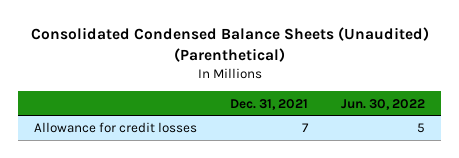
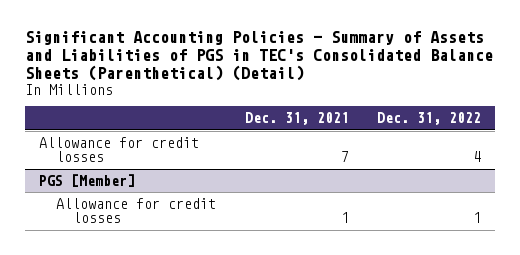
[30,26,429,62] Consolidated Condensed Balance Sheets (Unaudited) (Parenthetical) -> [24,30,493,82] Significant Accounting Policies - Summary of Assets and Liabilities of PGS in TEC's Consolidated Balance Sheets (Parenthetical) (Detail)
[340,98,425,110] Jun. 30, 2022 -> none
none -> [377,112,482,126] Dec. 31, 2022
none -> [39,174,136,188] PGS [Member]
none -> [56,198,217,224] Allowance for credit losses

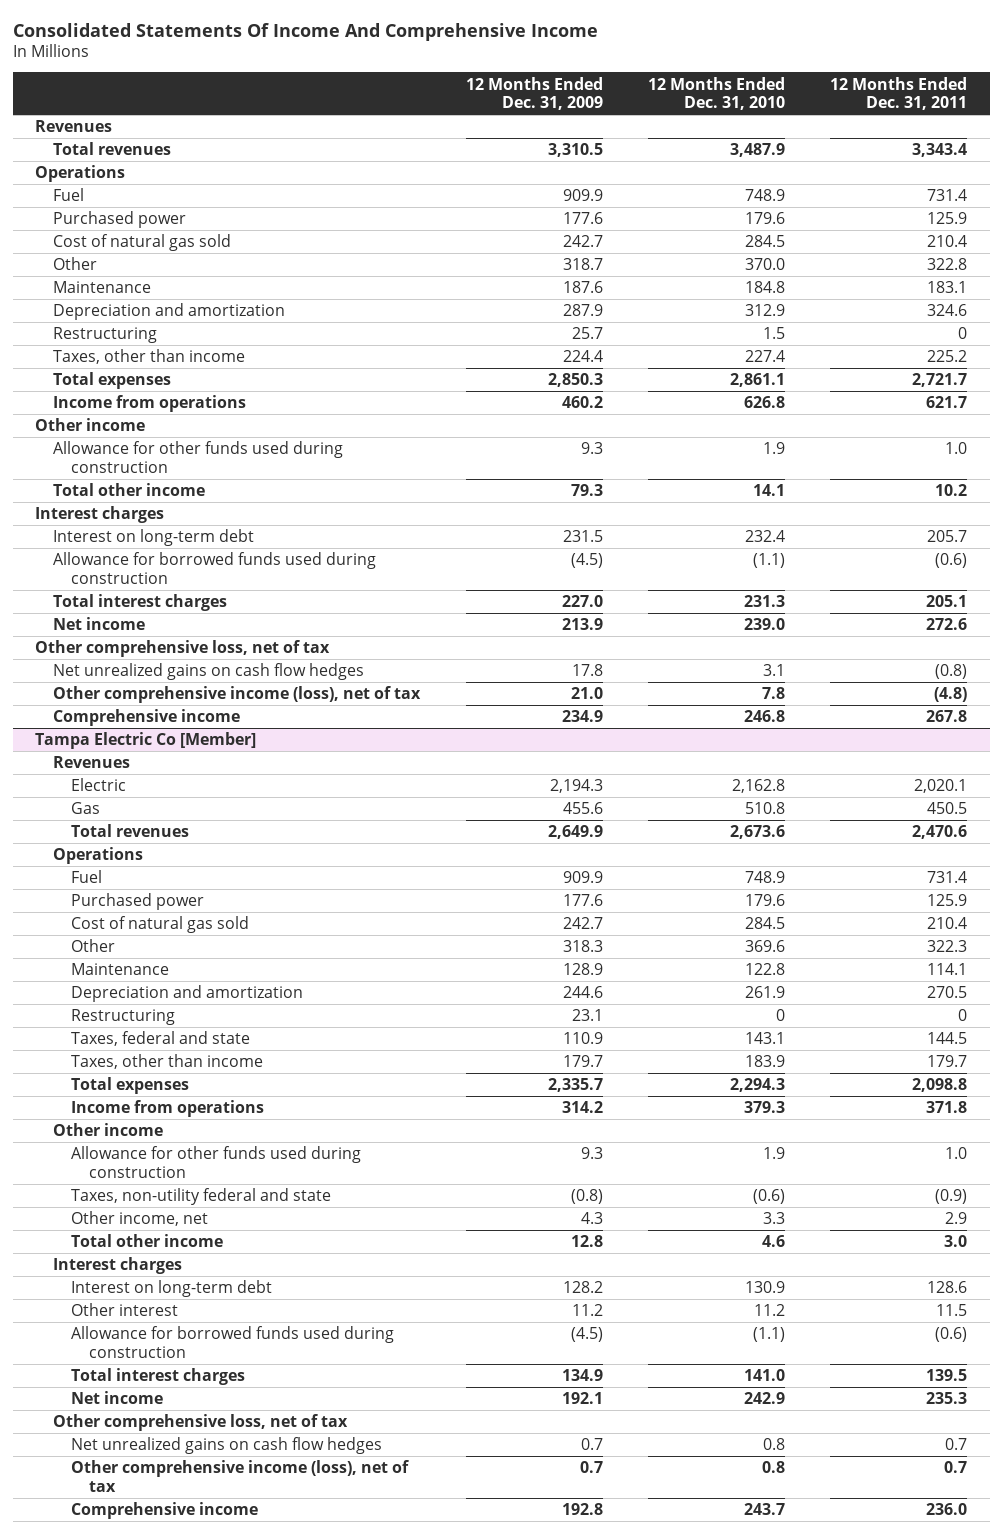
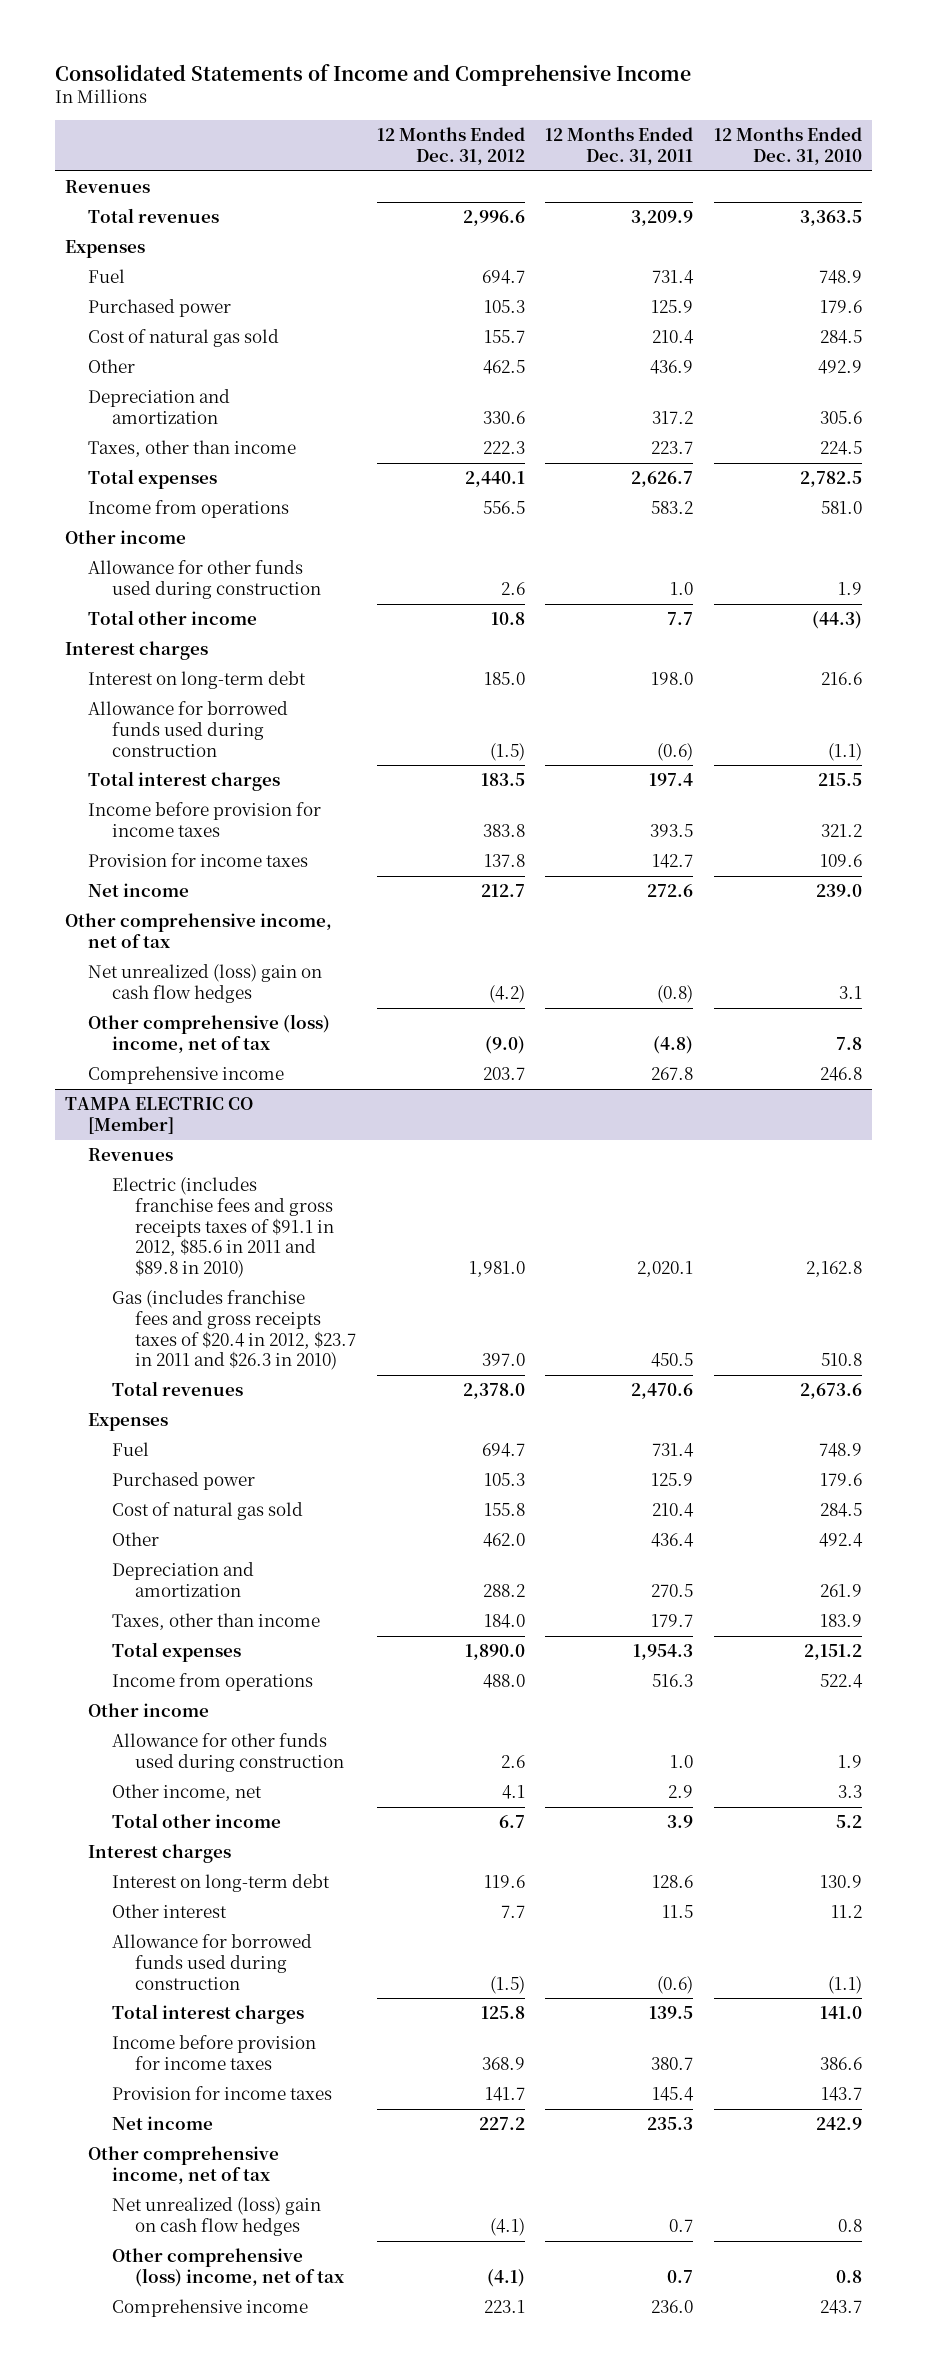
[12,22,598,41] Consolidated Statements Of Income And Comprehensive Income -> [54,63,691,86] Consolidated Statements of Income and Comprehensive Income
[465,76,603,110] 12 Months Ended Dec. 31, 2009 -> none
none -> [376,127,525,165] 12 Months Ended Dec. 31, 2012
[35,165,126,183] Operations -> none
[729,143,785,158] 3,487.9 -> [799,210,862,227] 3,363.5
[912,143,968,158] 3,343.4 -> [631,210,694,227] 3,209.9
none -> [64,240,145,259] Expenses
[53,281,152,294] Maintenance -> none
[53,327,158,344] Restructuring -> none
[744,258,785,271] 370.0 -> [817,360,862,375] 492.9
[927,258,968,271] 322.8 -> [650,360,694,375] 436.9
[744,304,785,317] 312.9 -> [819,410,862,424] 305.6
[927,304,968,317] 324.6 -> [652,410,694,424] 317.2
[744,350,785,363] 227.4 -> [819,441,862,456] 224.5
[927,350,968,363] 225.2 -> [651,441,694,455] 223.7
[729,373,785,388] 2,861.1 -> [799,471,862,488] 2,782.5
[912,373,968,388] 2,721.7 -> [631,471,694,488] 2,626.7
[743,396,785,409] 626.8 -> [820,501,862,515] 581.0
[926,396,968,409] 621.7 -> [651,501,694,515] 583.2
[752,484,785,497] 14.1 -> [811,611,862,630] (44.3)
[935,484,968,497] 10.2 -> [667,612,694,626] 7.7
[744,530,785,543] 232.4 -> [820,672,862,686] 216.6
[927,530,968,543] 205.7 -> [651,672,694,686] 198.0
[743,595,785,608] 231.3 -> [817,773,862,787] 215.5
[926,595,968,608] 205.1 -> [649,773,694,787] 197.4
none -> [88,802,322,837] Income before provision for income taxes
none -> [88,853,309,868] Provision for income taxes
[35,640,331,658] Other comprehensive loss, net of tax -> [64,913,332,948] Other comprehensive income, net of tax
[53,663,365,681] Net unrealized gains on cash flow hedges -> [88,964,323,1003] Net unrealized (loss) gain on cash flow hedges
[53,686,422,704] Other comprehensive income (loss), net of tax -> [88,1014,331,1053] Other comprehensive (loss) income, net of tax
[35,732,257,750] Tampa Electric Co [Member] -> [64,1097,253,1134] TAMPA ELECTRIC CO [Member]
[71,778,127,792] Electric -> [111,1177,335,1279] Electric (includes franchise fees and gross receipts taxes of $91.1 in 2012, $85.6 in 2011 and $89.8 in 2010)
[71,802,101,815] Gas -> [111,1290,357,1371] Gas (includes franchise fees and gross receipts taxes of $20.4 in 2012, $23.7 in 2011 and $26.3 in 2010)
[53,847,144,865] Operations -> none
none -> [88,1413,169,1432] Expenses
[71,963,170,976] Maintenance -> none
[744,940,785,953] 369.6 -> [818,1533,863,1548] 492.4
[927,940,968,953] 322.3 -> [651,1533,695,1548] 436.4
[71,1009,176,1026] Restructuring -> none
[71,1031,251,1047] Taxes, federal and state -> none
[729,1078,785,1093] 2,294.3 -> [803,1644,862,1661] 2,151.2
[912,1078,968,1093] 2,098.8 -> [633,1644,694,1661] 1,954.3
[743,1101,785,1114] 379.3 -> [819,1674,863,1689] 522.4
[926,1101,968,1114] 371.8 -> [652,1674,694,1688] 516.3
[71,1188,332,1206] Taxes, non-utility federal and state -> none
[761,1235,785,1248] 4.6 -> [835,1815,862,1829] 5.2
[944,1235,968,1248] 3.0 -> [667,1815,694,1829] 3.9
none -> [111,2035,316,2070] Income before provision for income taxes
none -> [111,2086,332,2101] Provision for income taxes
[53,1414,349,1432] Other comprehensive loss, net of tax -> [88,2146,280,2184] Other comprehensive income, net of tax
[71,1437,383,1455] Net unrealized gains on cash flow hedges -> [111,2197,321,2236] Net unrealized (loss) gain on cash flow hedges
[71,1460,410,1492] Other comprehensive income (loss), net of tax -> [111,2248,345,2287] Other comprehensive (loss) income, net of tax

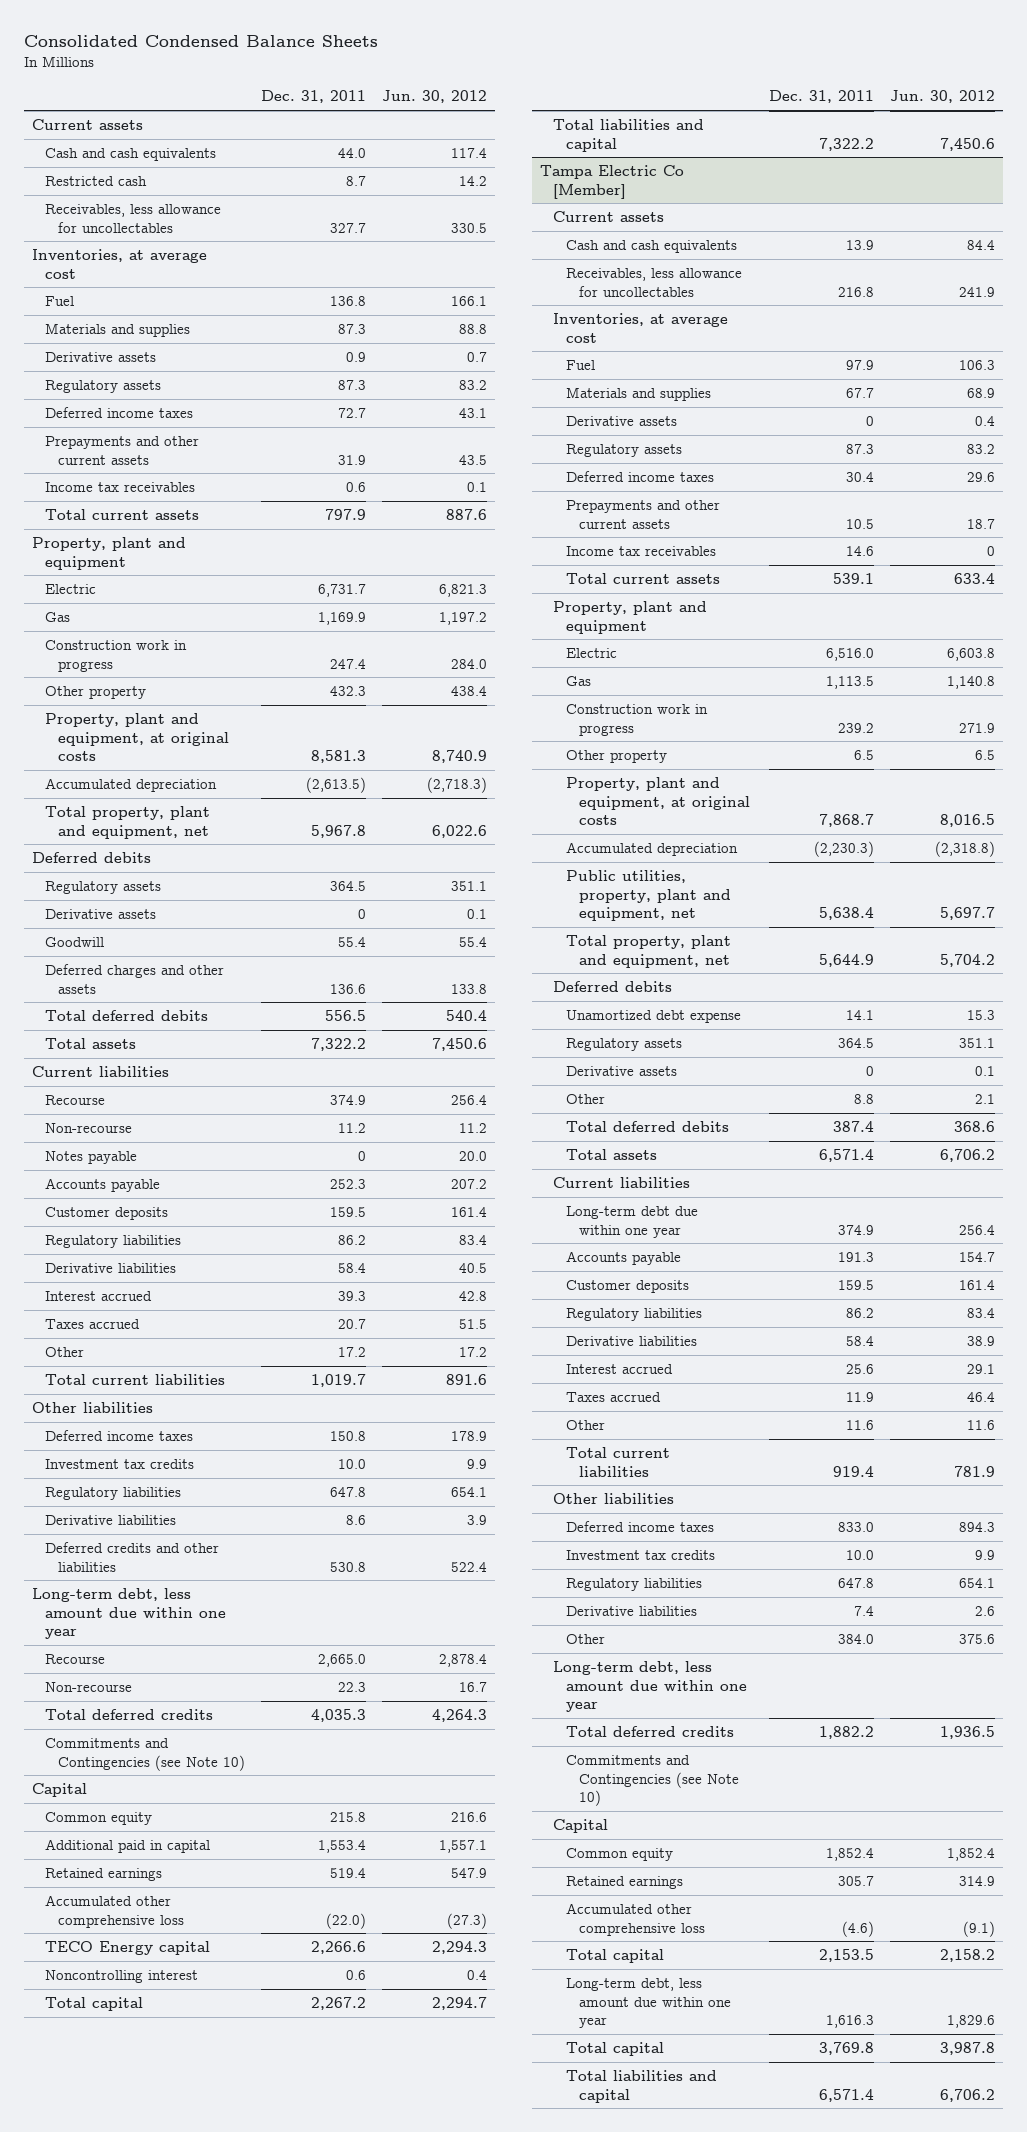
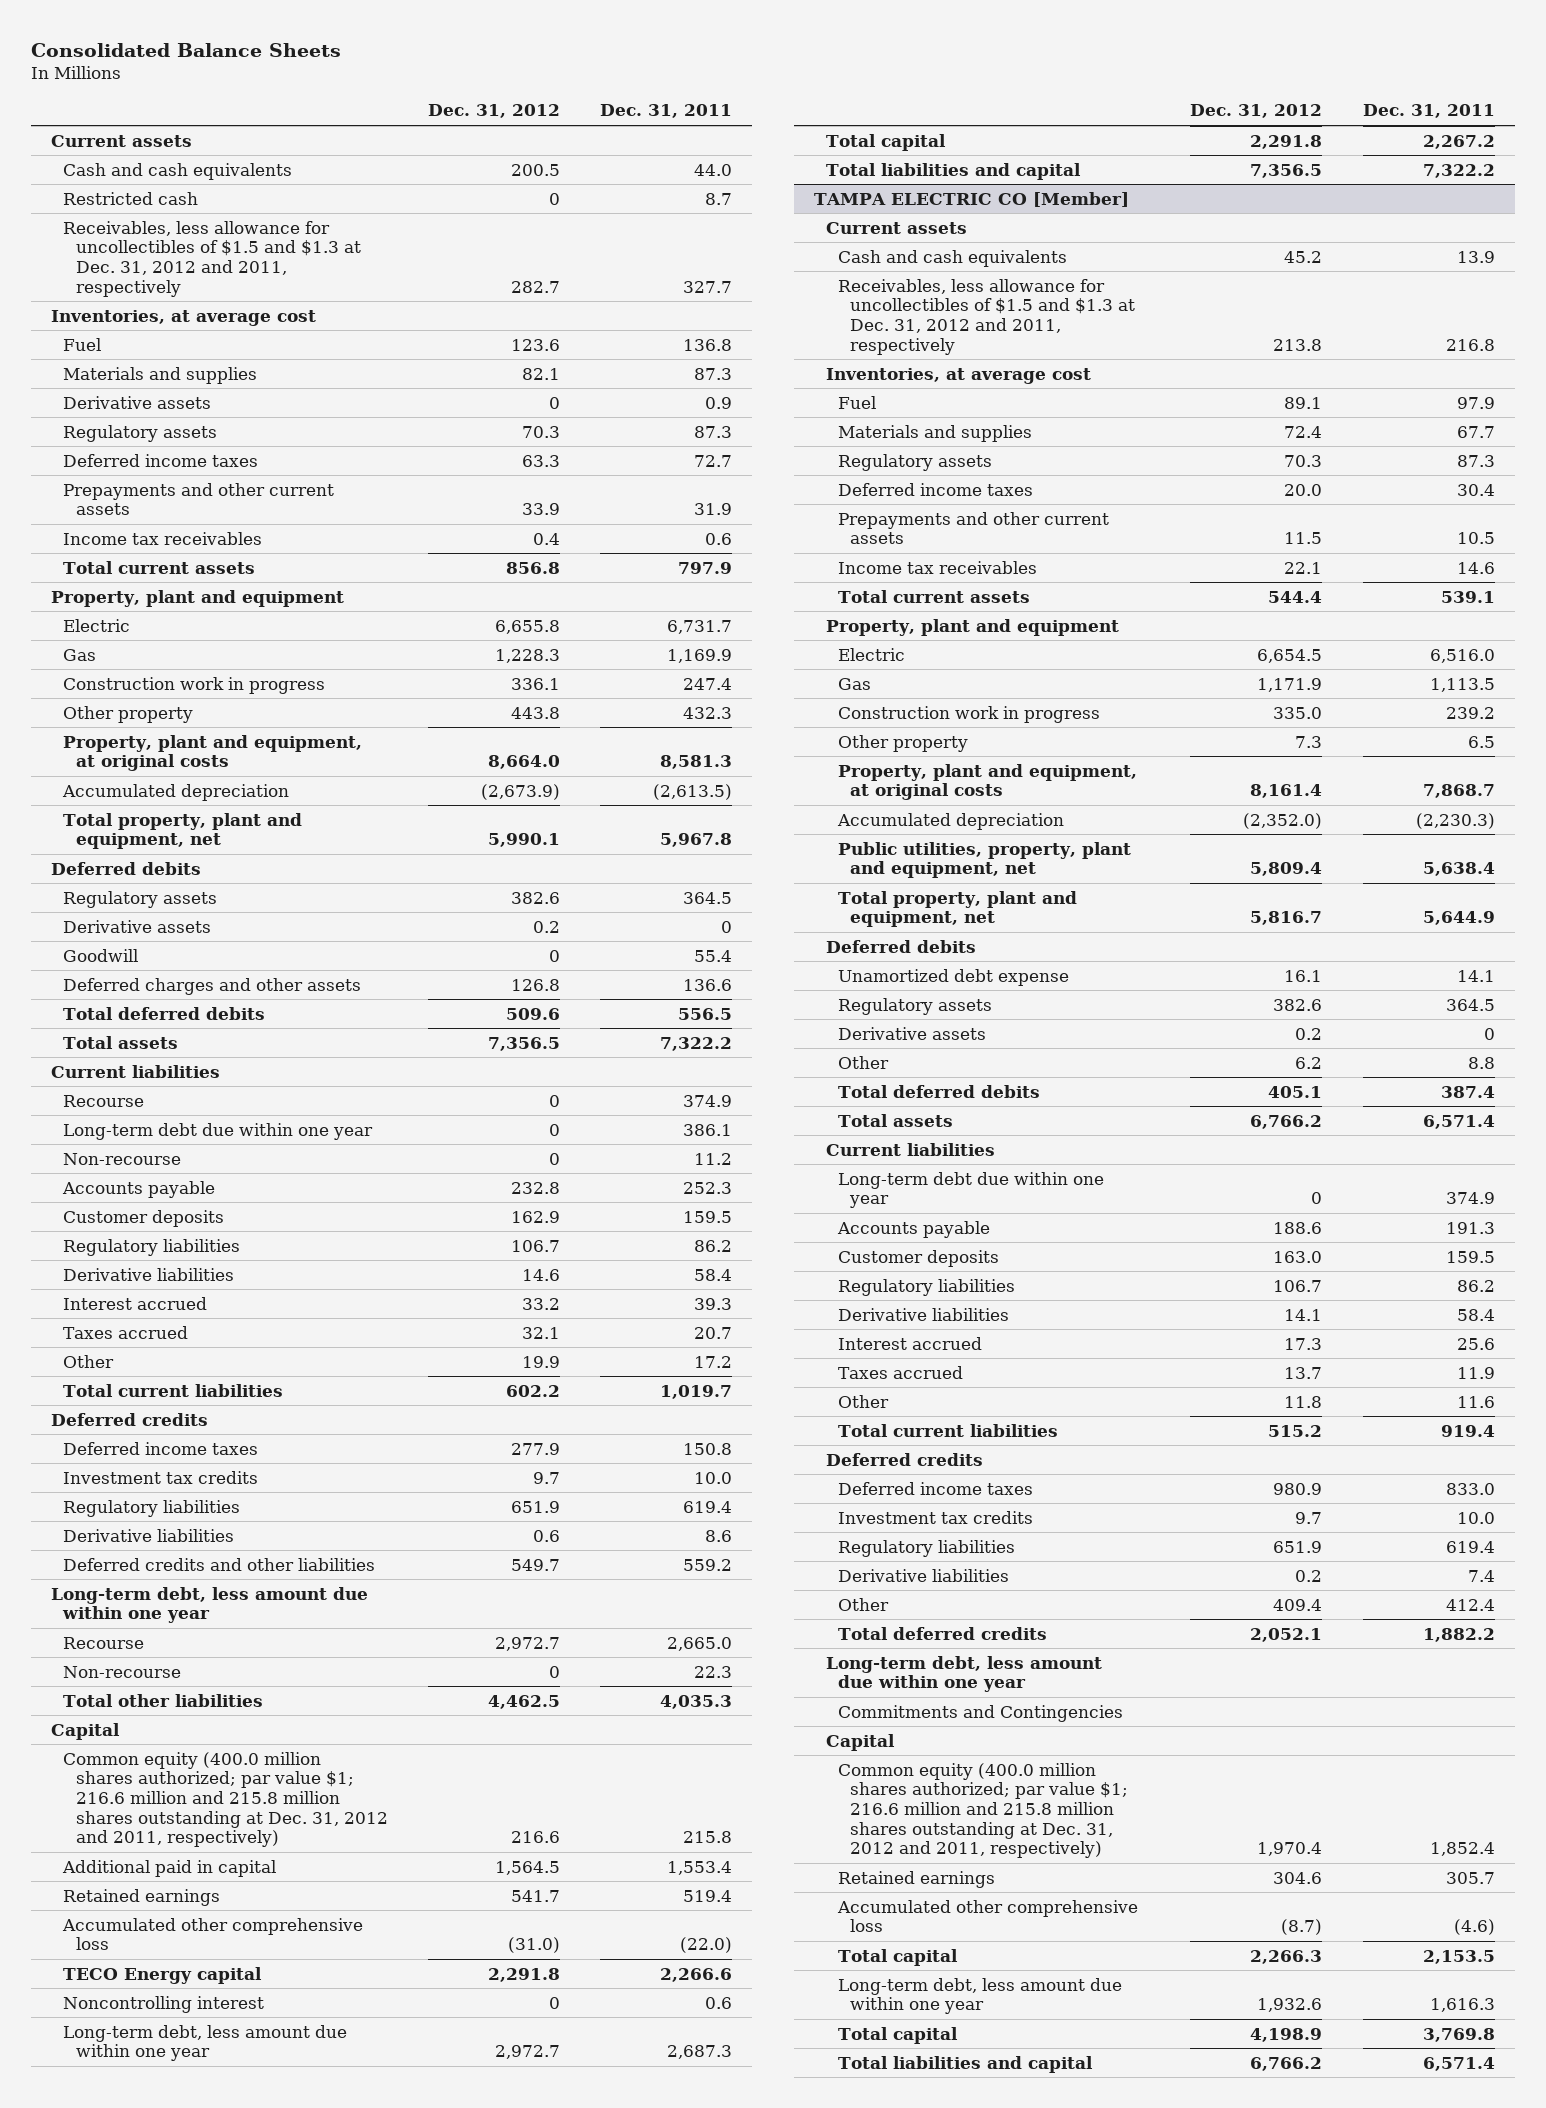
[23,35,378,48] Consolidated Condensed Balance Sheets -> [31,42,342,57] Consolidated Balance Sheets
[381,90,487,104] Jun. 30, 2012 -> none
none -> [427,104,560,119] Dec. 31, 2012
[44,204,221,233] Receivables, less allowance for uncollectables -> [63,220,361,297] Receivables, less allowance for uncollectibles of $1.5 and $1.3 at Dec. 31, 2012 and 2011, respectively
none -> [63,1122,374,1140] Long-term debt due within one year
[44,1151,137,1165] Notes payable -> none
[31,1402,153,1414] Other liabilities -> [51,1412,209,1426] Deferred credits
[329,1487,366,1498] 647.8 -> [683,1500,733,1513] 619.4
[329,1561,366,1572] 530.8 -> [683,1558,733,1571] 559.2
[44,1738,246,1771] Commitments and Contingencies (see Note 10) -> none
[44,1709,213,1721] Total deferred credits -> [63,1693,264,1707] Total other liabilities
[44,1812,152,1826] Common equity -> [63,1751,388,1848] Common equity (400.0 million shares authorized; par value $1; 216.6 million and 215.8 million shares outstanding at Dec. 31, 2012 and 2011, respectively)
none -> [63,2024,348,2062] Long-term debt, less amount due within one year
[539,165,684,199] Tampa Electric Co [Member] -> [813,191,1129,207] TAMPA ELECTRIC CO [Member]
[565,268,742,297] Receivables, less allowance for uncollectables -> [837,278,1135,355] Receivables, less allowance for uncollectibles of $1.5 and $1.3 at Dec. 31, 2012 and 2011, respectively
[565,416,677,427] Derivative assets -> none
[552,1493,674,1505] Other liabilities -> [825,1452,983,1466] Deferred credits
[837,1578,874,1589] 647.8 -> [1445,1540,1495,1553] 619.4
[552,1661,747,1713] Long-term debt, less amount due within one year -> none
[837,1634,874,1645] 384.0 -> [1445,1598,1495,1611] 412.4
none -> [825,1655,1102,1693] Long-term debt, less amount due within one year
[565,1755,740,1807] Commitments and Contingencies (see Note 10) -> [837,1704,1123,1722] Commitments and Contingencies
[565,1848,673,1862] Common equity -> [837,1762,1128,1859] Common equity (400.0 million shares authorized; par value $1; 216.6 million and 215.8 million shares outstanding at Dec. 31, 2012 and 2011, respectively)

